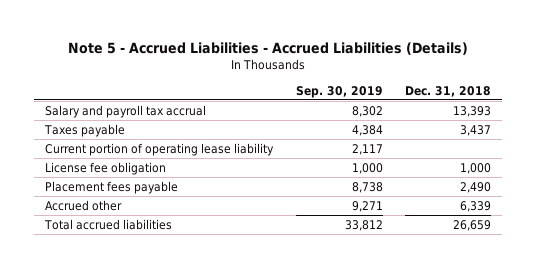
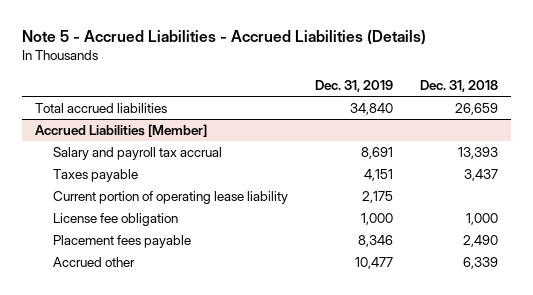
[295,85,383,98] Sep. 30, 2019 -> none
none -> [314,79,393,92] Dec. 31, 2019
[44,218,173,230] Total accrued liabilities -> [35,103,168,114] Total accrued liabilities
none -> [35,124,208,138] Accrued Liabilities [Member]

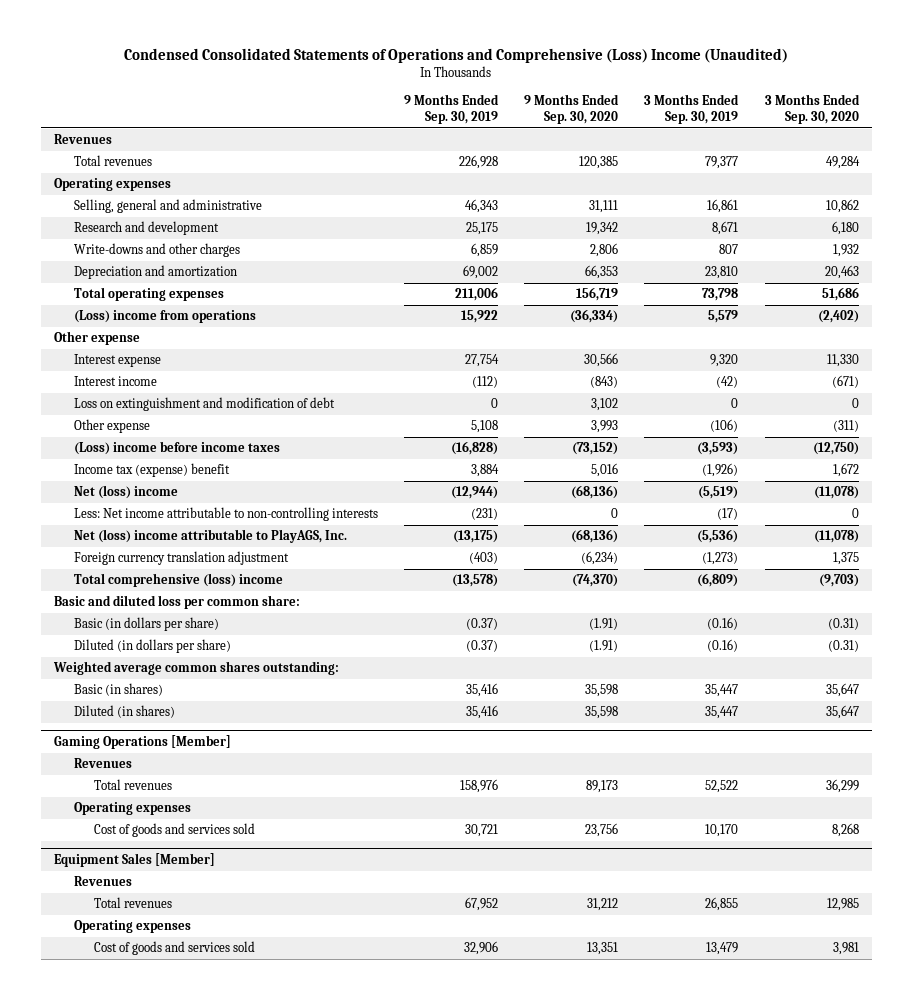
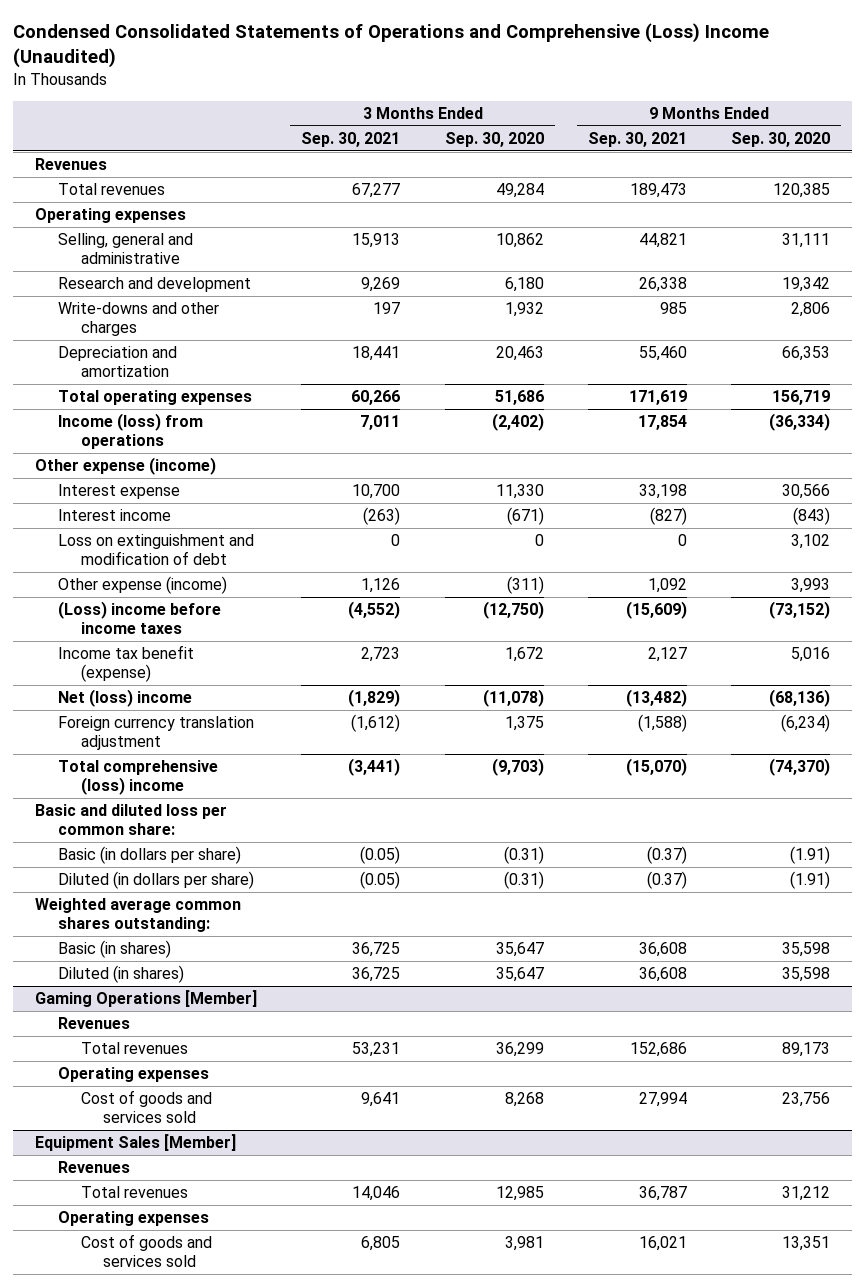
[403,94,499,124] 9 Months Ended Sep. 30, 2019 -> none
[644,94,740,124] 3 Months Ended Sep. 30, 2019 -> none
none -> [301,131,401,147] Sep. 30, 2021
none -> [587,131,687,147] Sep. 30, 2021
[73,310,256,324] (Loss) income from operations -> [57,413,203,450] Income (loss) from operations
[53,331,140,346] Other expense -> [35,457,217,476] Other expense (income)
[73,419,150,434] Other expense -> [57,576,227,595] Other expense (income)
[73,463,230,478] Income tax (expense) benefit -> [57,645,194,683] Income tax benefit (expense)
[73,507,378,522] Less: Net income attributable to non-controlling interests -> none
[73,529,347,544] Net (loss) income attributable to PlayAGS, Inc. -> none

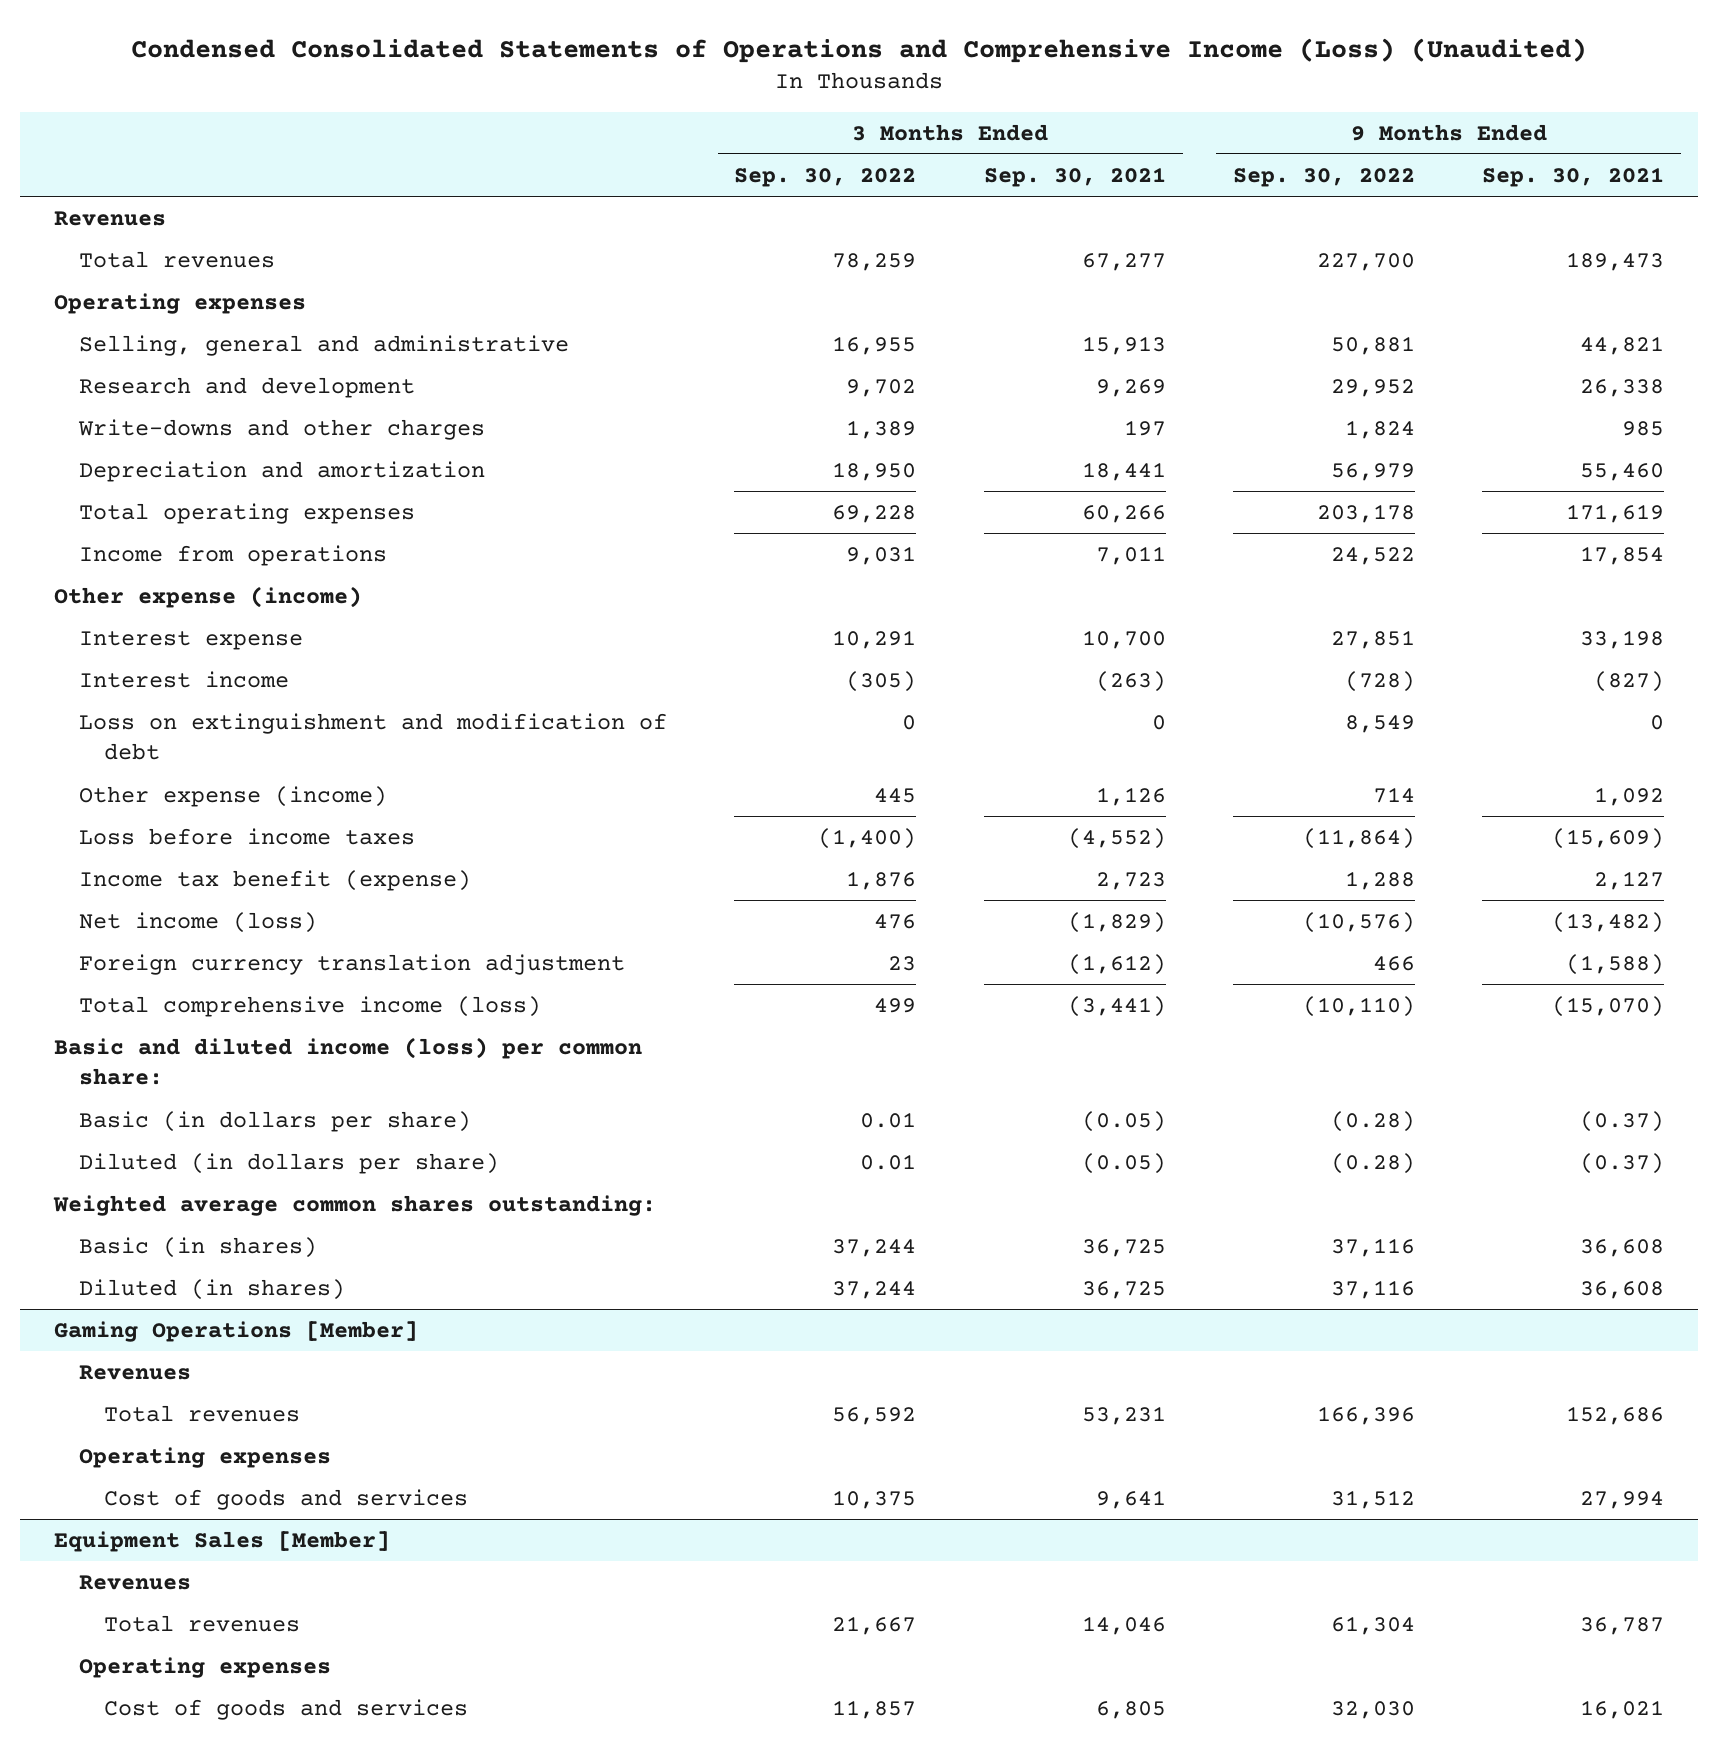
[13,23,770,68] Condensed Consolidated Statements of Operations and Comprehensive (Loss) Income (Unaudited) -> [131,37,1588,63] Condensed Consolidated Statements of Operations and Comprehensive Income (Loss) (Unaudited)
[444,131,544,147] Sep. 30, 2020 -> none
[731,131,831,147] Sep. 30, 2020 -> none
none -> [734,167,917,187] Sep. 30, 2022
none -> [1233,167,1416,187] Sep. 30, 2022
[57,413,203,450] Income (loss) from operations -> [79,544,388,566] Income from operations
[57,601,221,635] (Loss) income before income taxes -> [79,827,416,845] Loss before income taxes
[57,689,192,708] Net (loss) income -> [79,911,318,933] Net income (loss)
[57,760,218,796] Total comprehensive (loss) income -> [79,995,542,1017] Total comprehensive income (loss)
[35,804,228,836] Basic and diluted loss per common share: -> [53,1036,642,1086] Basic and diluted income (loss) per common share:
[80,1090,212,1124] Cost of goods and services sold -> [104,1488,469,1510] Cost of goods and services
[80,1234,212,1268] Cost of goods and services sold -> [104,1698,469,1720] Cost of goods and services

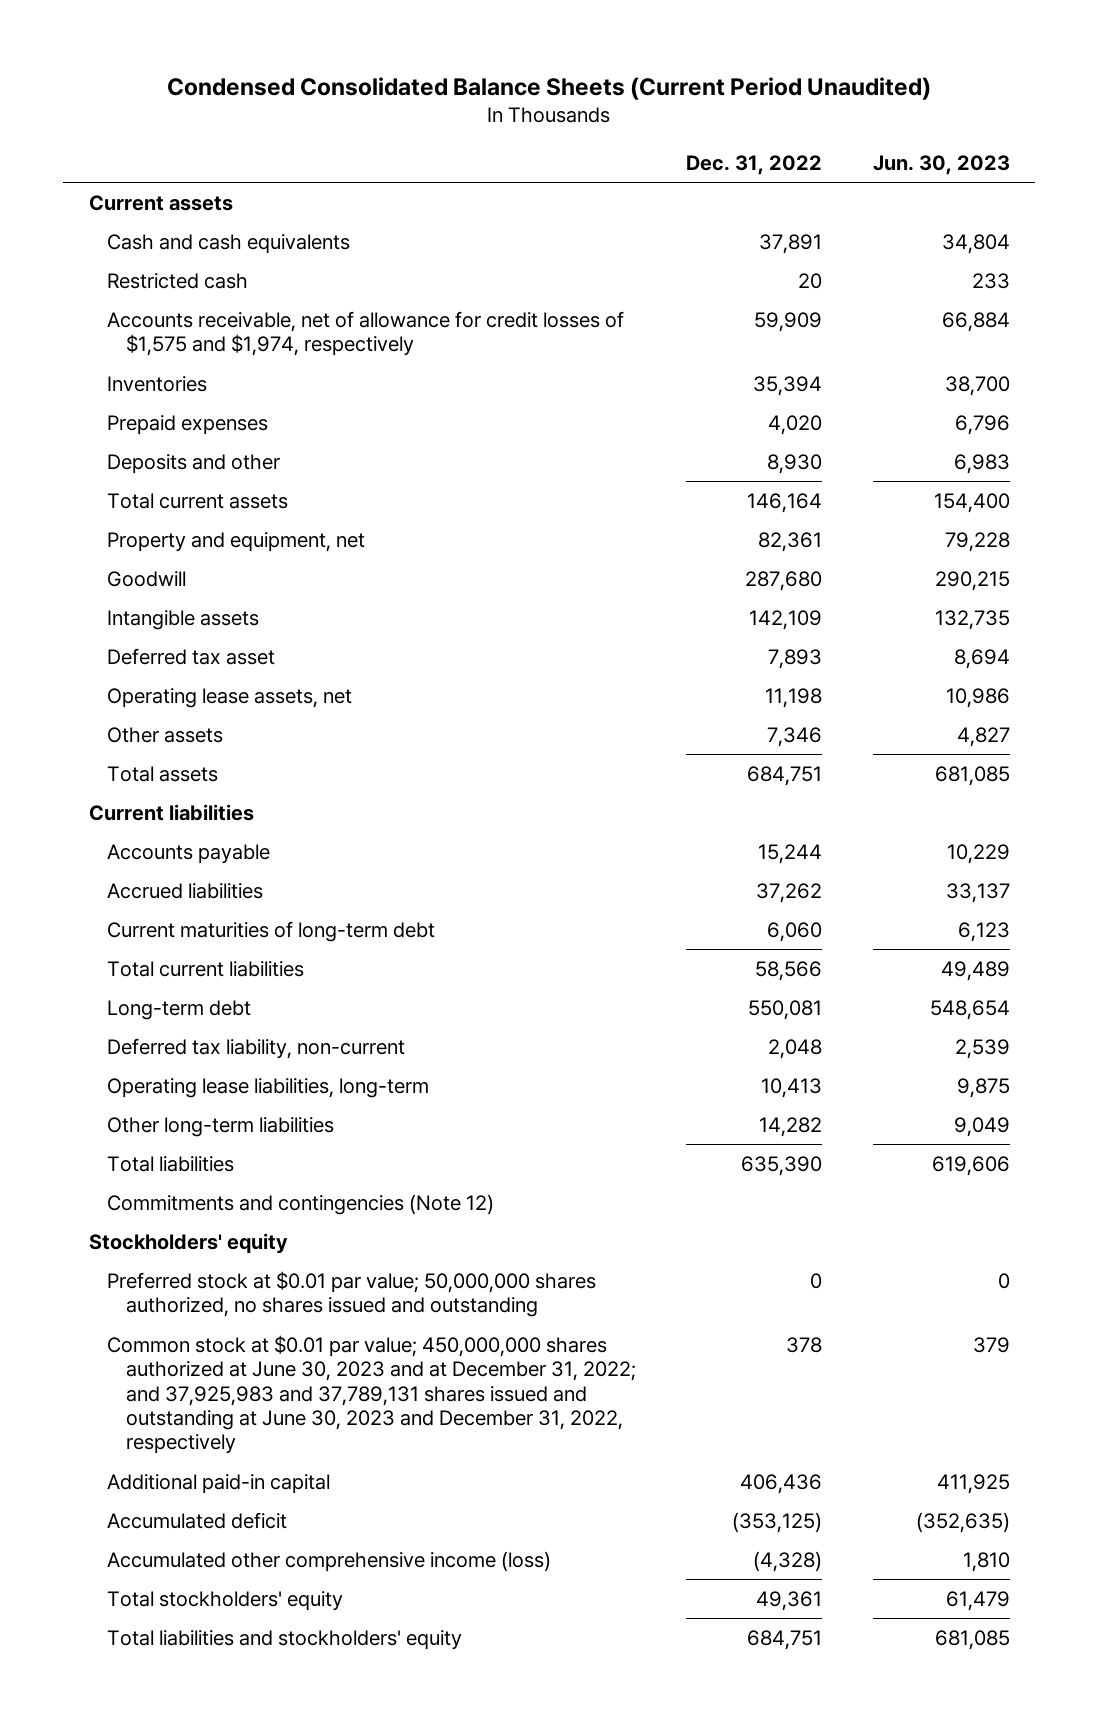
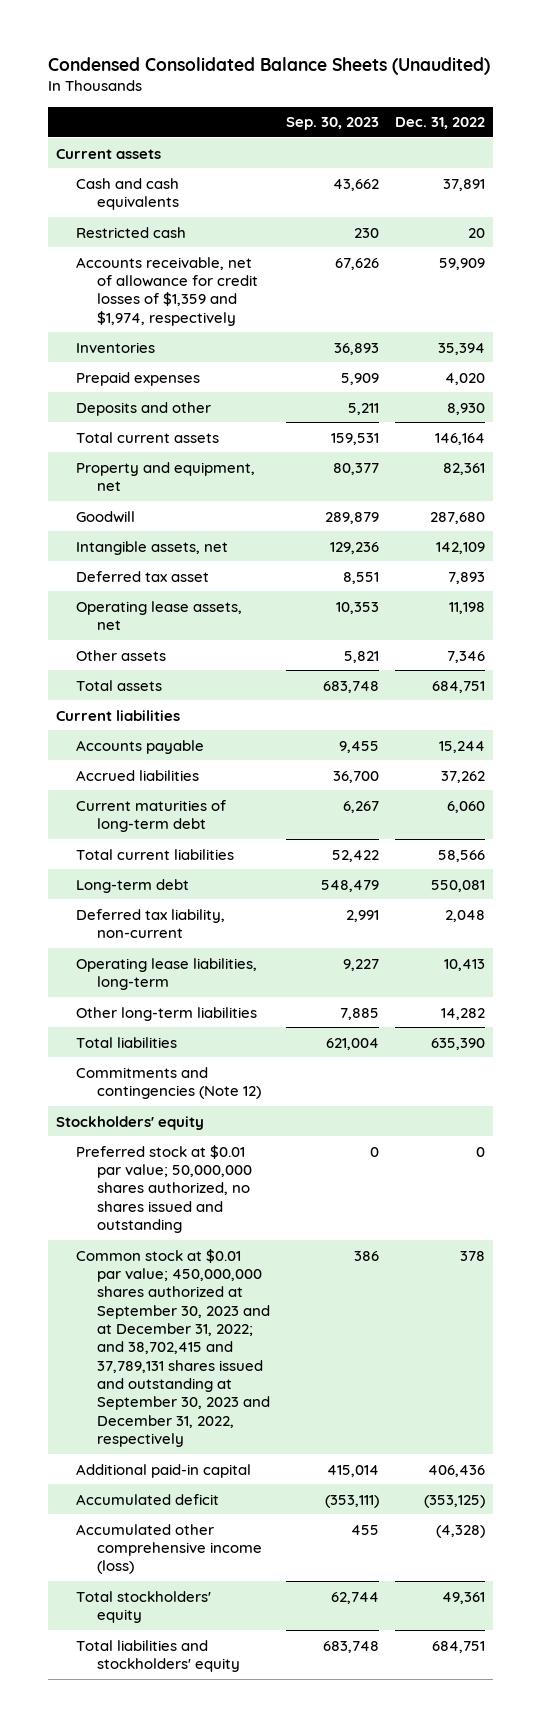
[167,76,932,100] Condensed Consolidated Balance Sheets (Current Period Unaudited) -> [47,57,490,76] Condensed Consolidated Balance Sheets (Unaudited)
[872,154,1010,175] Jun. 30, 2023 -> none
none -> [286,117,380,131] Sep. 30, 2023
[107,310,625,357] Accounts receivable, net of allowance for credit losses of $1,575 and $1,974, respectively -> [76,256,258,326] Accounts receivable, net of allowance for credit losses of $1,359 and $1,974, respectively
[107,609,260,630] Intangible assets -> [76,540,229,555] Intangible assets, net
[107,1334,636,1455] Common stock at $0.01 par value; 450,000,000 shares authorized at June 30, 2023 and at December 31, 2022; and 37,925,983 and 37,789,131 shares issued and outstanding at June 30, 2023 and December 31, 2022, respectively -> [76,1248,270,1448] Common stock at $0.01 par value; 450,000,000 shares authorized at September 30, 2023 and at December 31, 2022; and 38,702,415 and 37,789,131 shares issued and outstanding at September 30, 2023 and December 31, 2022, respectively

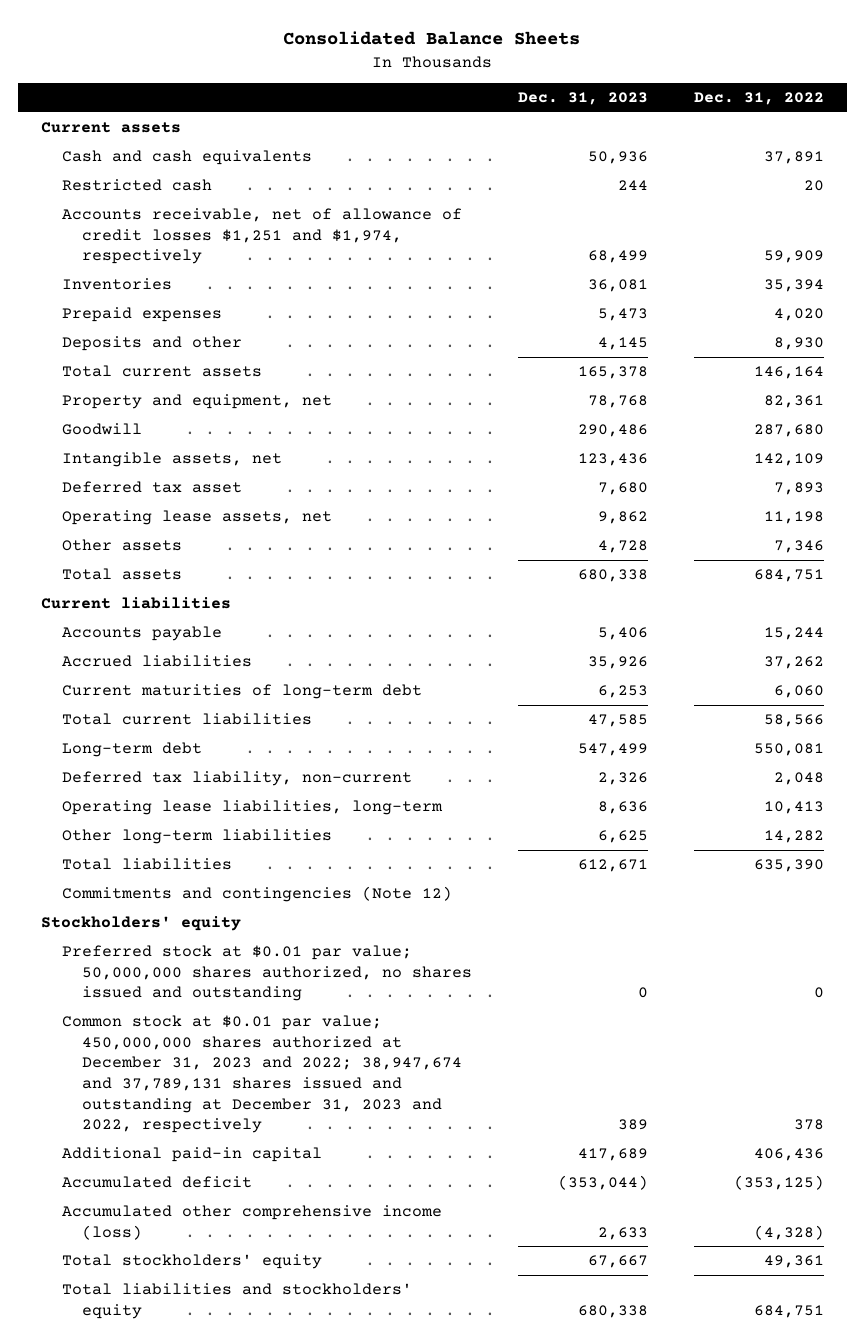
[47,57,490,76] Condensed Consolidated Balance Sheets (Unaudited) -> [283,30,581,45] Consolidated Balance Sheets
[286,117,380,131] Sep. 30, 2023 -> none
none -> [518,92,649,106] Dec. 31, 2023
[76,256,258,326] Accounts receivable, net of allowance for credit losses of $1,359 and $1,974, respectively -> [61,208,462,265] Accounts receivable, net of allowance of credit losses $1,251 and $1,974, respectively
[76,1248,270,1448] Common stock at $0.01 par value; 450,000,000 shares authorized at September 30, 2023 and at December 31, 2022; and 38,702,415 and 37,789,131 shares issued and outstanding at September 30, 2023 and December 31, 2022, respectively -> [61,1015,463,1134] Common stock at $0.01 par value; 450,000,000 shares authorized at December 31, 2023 and 2022; 38,947,674 and 37,789,131 shares issued and outstanding at December 31, 2023 and 2022, respectively

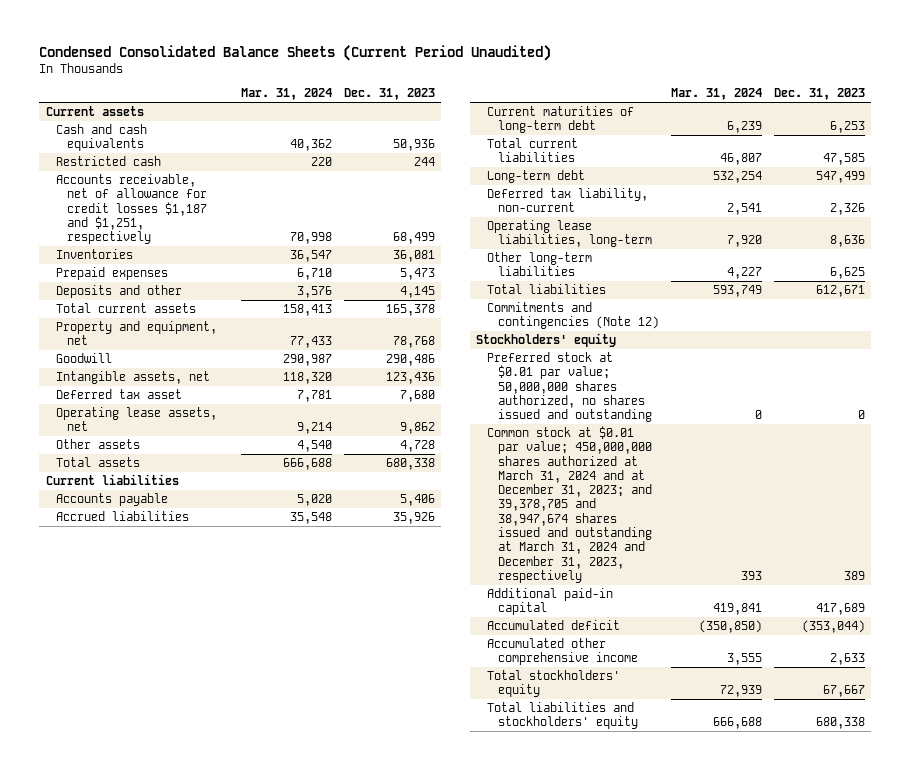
[283,30,581,45] Consolidated Balance Sheets -> [39,45,552,62] Condensed Consolidated Balance Sheets (Current Period Unaudited)
[694,92,825,106] Dec. 31, 2022 -> none
none -> [240,88,332,101] Mar. 31, 2024
[61,208,462,265] Accounts receivable, net of allowance of credit losses $1,251 and $1,974, respectively -> [56,174,208,245] Accounts receivable, net of allowance for credit losses $1,187 and $1,251, respectively
[61,1015,463,1134] Common stock at $0.01 par value; 450,000,000 shares authorized at December 31, 2023 and 2022; 38,947,674 and 37,789,131 shares issued and outstanding at December 31, 2023 and 2022, respectively -> [486,426,652,583] Common stock at $0.01 par value; 450,000,000 shares authorized at March 31, 2024 and at December 31, 2023; and 39,378,705 and 38,947,674 shares issued and outstanding at March 31, 2024 and December 31, 2023, respectively
[61,1205,442,1240] Accumulated other comprehensive income (loss) -> [486,638,638,666] Accumulated other comprehensive income

